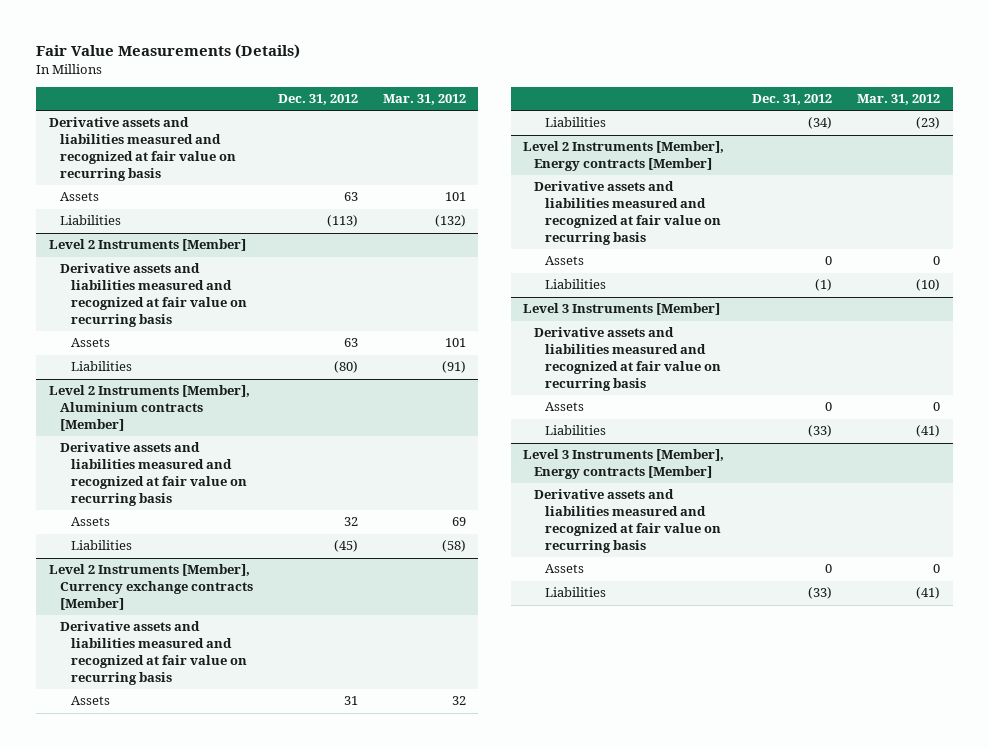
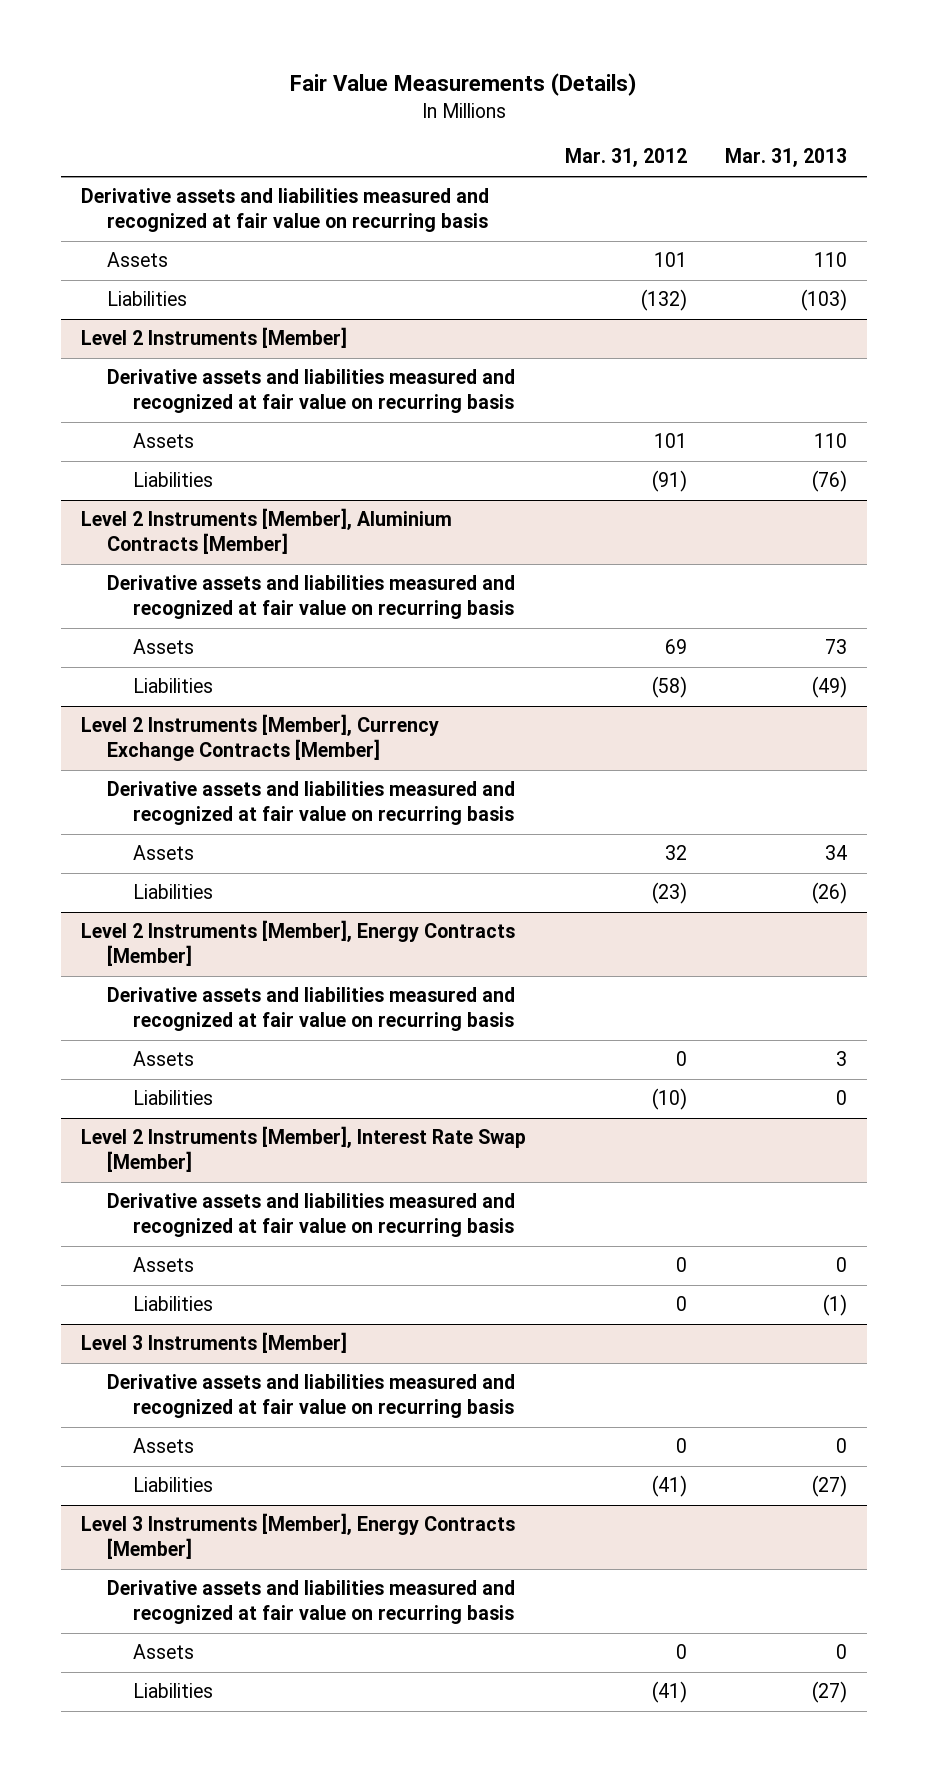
[277,94,358,106] Dec. 31, 2012 -> none
none -> [725,148,848,168] Mar. 31, 2013
[48,385,250,431] Level 2 Instruments [Member], Aluminium contracts [Member] -> [80,508,452,555] Level 2 Instruments [Member], Aluminium Contracts [Member]
[48,564,253,610] Level 2 Instruments [Member], Currency exchange contracts [Member] -> [80,714,439,762] Level 2 Instruments [Member], Currency Exchange Contracts [Member]
[523,141,725,172] Level 2 Instruments [Member], Energy contracts [Member] -> [80,920,515,967] Level 2 Instruments [Member], Energy Contracts [Member]
none -> [80,1126,526,1173] Level 2 Instruments [Member], Interest Rate Swap [Member]
none -> [107,1193,516,1238] Derivative assets and liabilities measured and recognized at fair value on recurring basis
none -> [133,1257,195,1273] Assets
none -> [133,1296,214,1312] Liabilities
[523,449,725,480] Level 3 Instruments [Member], Energy contracts [Member] -> [80,1513,515,1560] Level 3 Instruments [Member], Energy Contracts [Member]

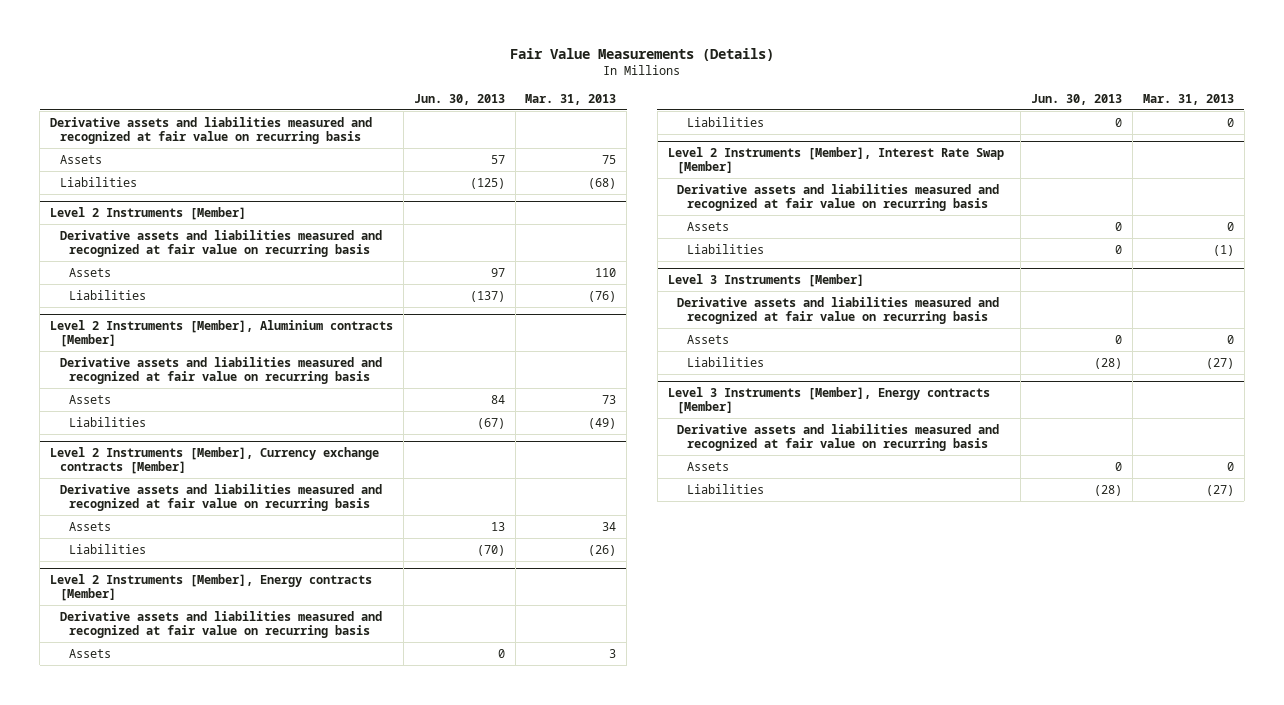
[564,148,687,168] Mar. 31, 2012 -> none
none -> [413,93,505,105] Jun. 30, 2013
[814,252,848,268] 110 -> [602,154,617,164] 75
[801,289,848,312] (103) -> [588,177,617,189] (68)
[80,508,452,555] Level 2 Instruments [Member], Aluminium Contracts [Member] -> [49,319,393,347] Level 2 Instruments [Member], Aluminium contracts [Member]
[80,714,439,762] Level 2 Instruments [Member], Currency Exchange Contracts [Member] -> [49,446,379,474] Level 2 Instruments [Member], Currency exchange contracts [Member]
[80,920,515,967] Level 2 Instruments [Member], Energy Contracts [Member] -> [49,573,372,601] Level 2 Instruments [Member], Energy contracts [Member]
[80,1513,515,1560] Level 3 Instruments [Member], Energy Contracts [Member] -> [667,386,990,414] Level 3 Instruments [Member], Energy contracts [Member]

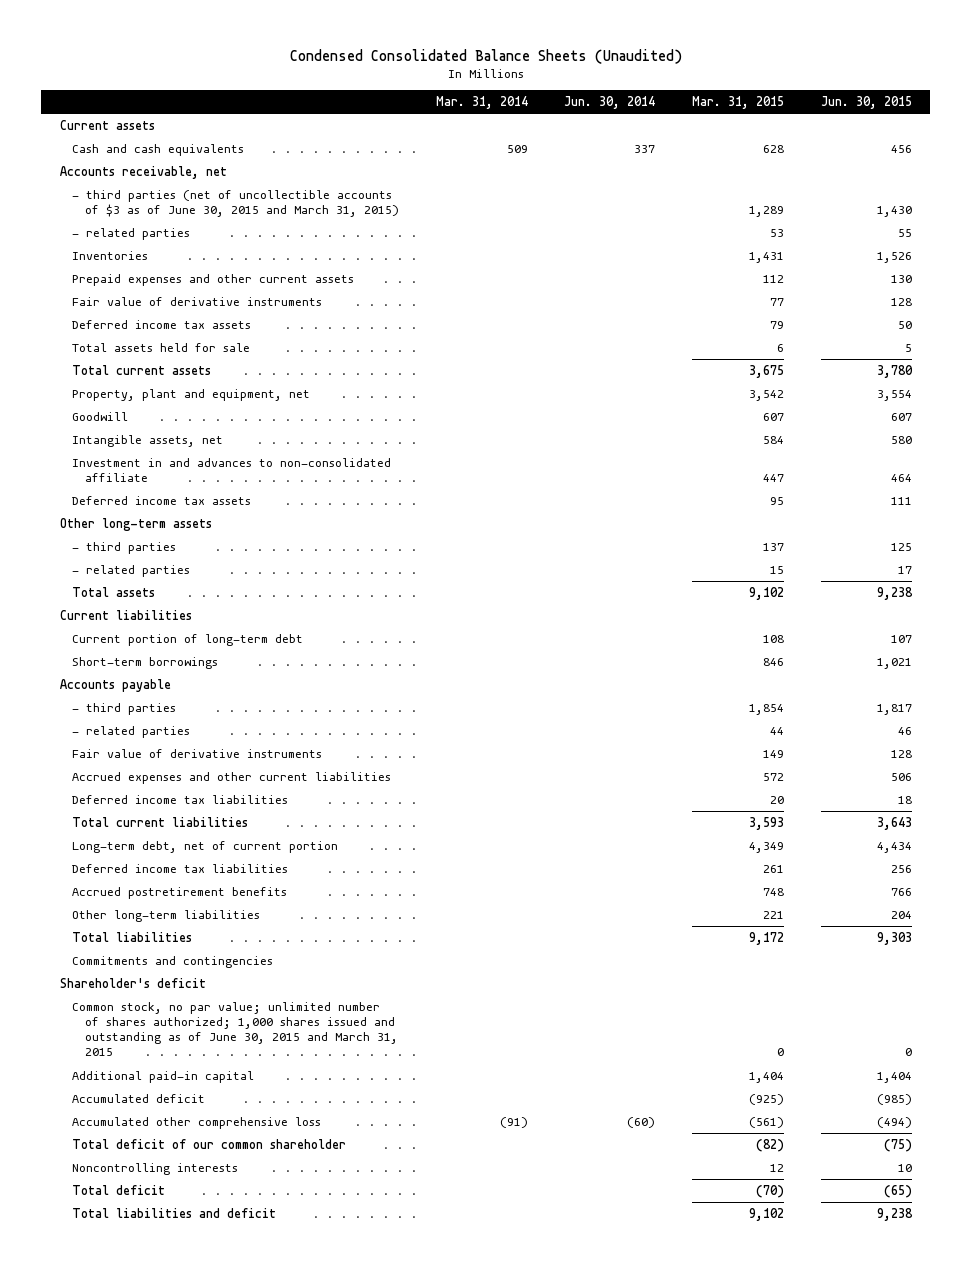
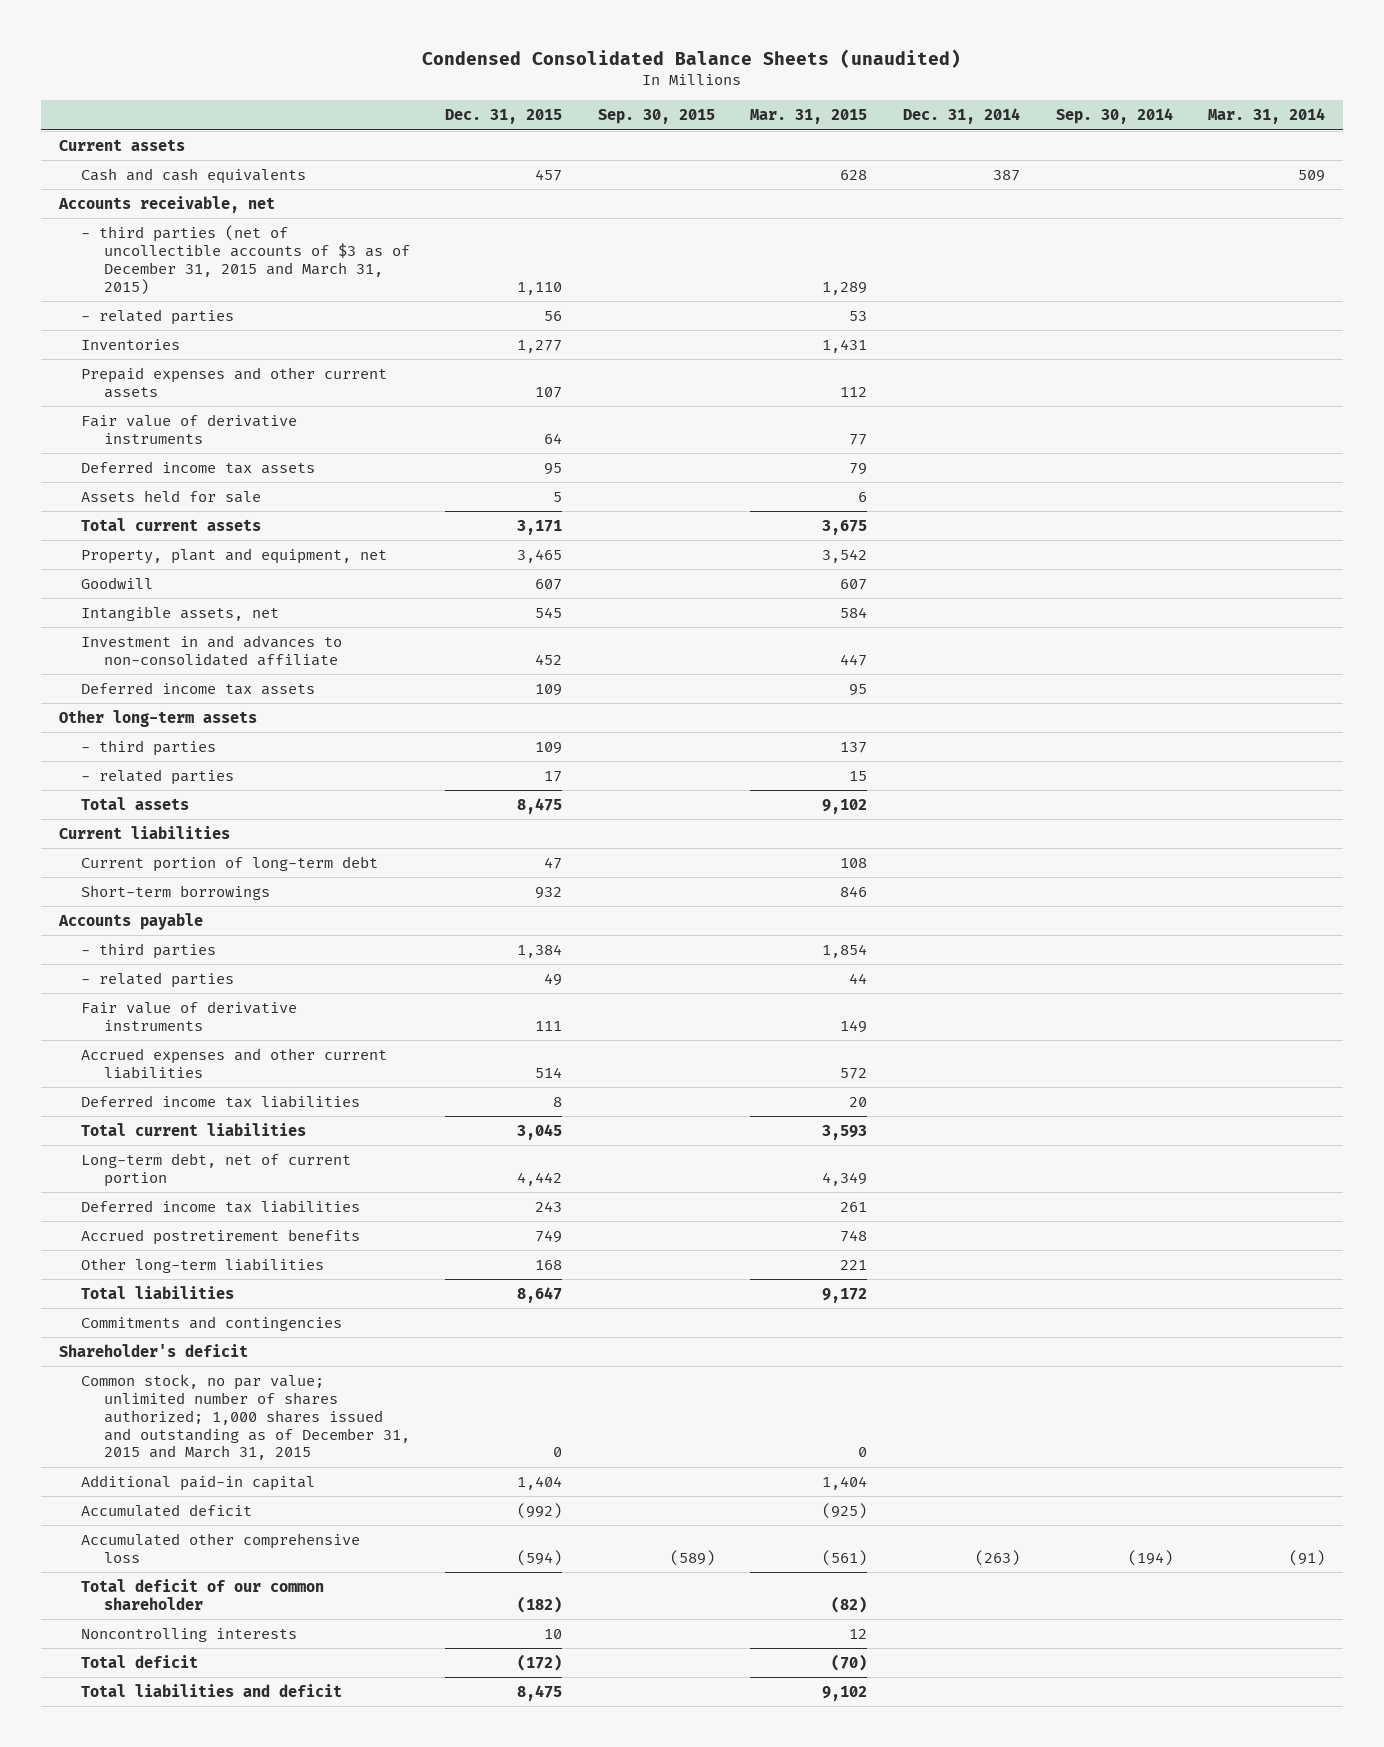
[289,48,682,64] Condensed Consolidated Balance Sheets (Unaudited) -> [422,48,962,68] Condensed Consolidated Balance Sheets (unaudited)
[564,96,656,110] Jun. 30, 2014 -> none
[820,96,912,110] Jun. 30, 2015 -> none
none -> [445,109,563,125] Dec. 31, 2015
none -> [597,109,715,125] Sep. 30, 2015
none -> [902,108,1020,125] Dec. 31, 2014
none -> [1055,108,1173,125] Sep. 30, 2014
[72,189,399,218] - third parties (net of uncollectible accounts of $3 as of June 30, 2015 and March 31, 2015) -> [81,225,410,295] - third parties (net of uncollectible accounts of $3 as of December 31, 2015 and March 31, 2015)
[72,342,251,352] Total assets held for sale -> [81,490,262,504] Assets held for sale
[72,1001,398,1057] Common stock, no par value; unlimited number of shares authorized; 1,000 shares issued and outstanding as of June 30, 2015 and March 31, 2015 -> [81,1374,410,1461] Common stock, no par value; unlimited number of shares authorized; 1,000 shares issued and outstanding as of December 31, 2015 and March 31, 2015

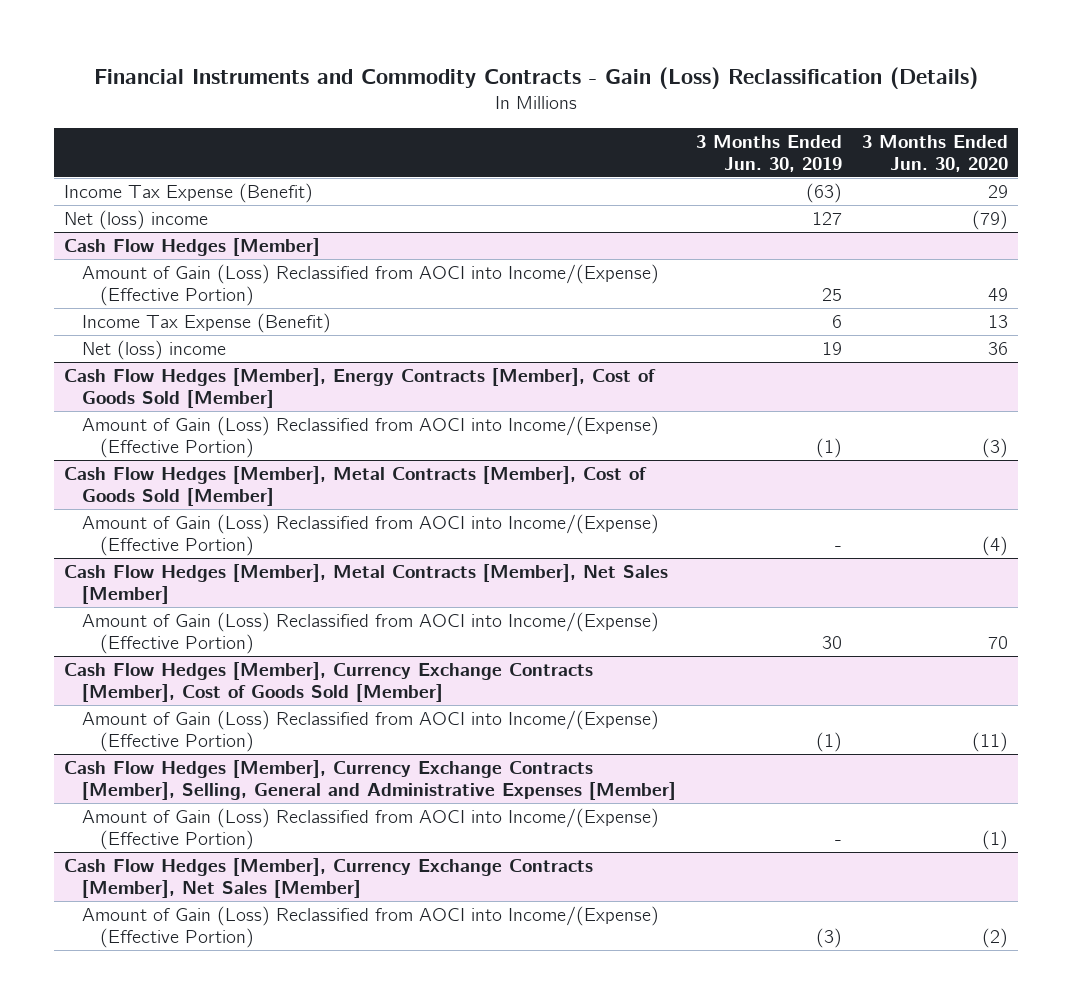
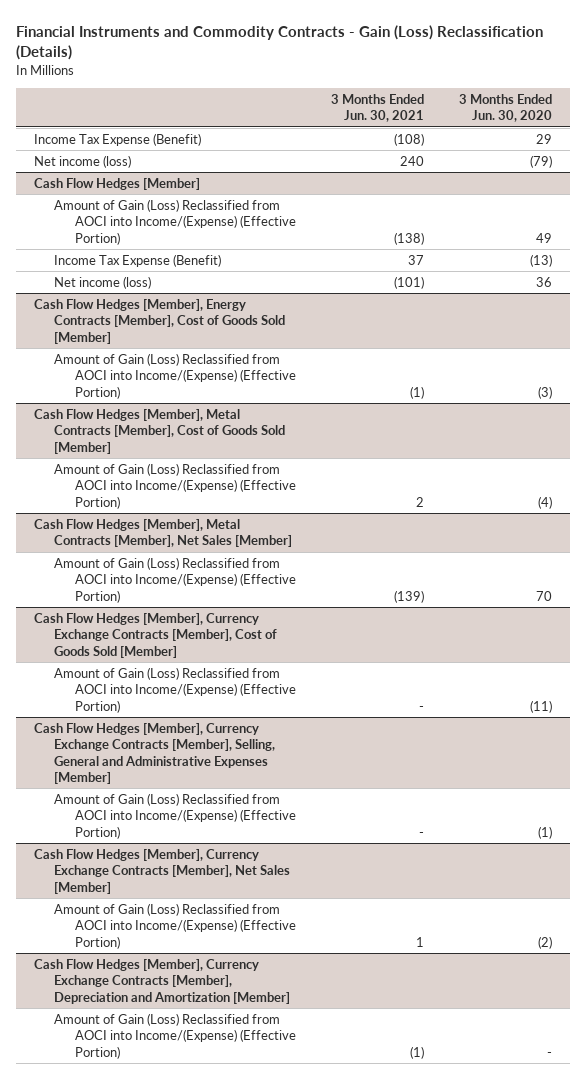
[696,135,843,173] 3 Months Ended Jun. 30, 2019 -> none
none -> [331,94,425,123] 3 Months Ended Jun. 30, 2021
[64,209,209,230] Net (loss) income -> [33,154,131,168] Net income (loss)
[988,314,1009,328] 13 -> [530,253,553,267] (13)
[82,339,227,360] Net (loss) income -> [54,275,152,289] Net income (loss)
none -> [33,958,291,1004] Cash Flow Hedges [Member], Currency Exchange Contracts [Member], Depreciation and Amortization [Member]
none -> [54,1012,297,1059] Amount of Gain (Loss) Reclassified from AOCI into Income/(Expense) (Effective Portion)

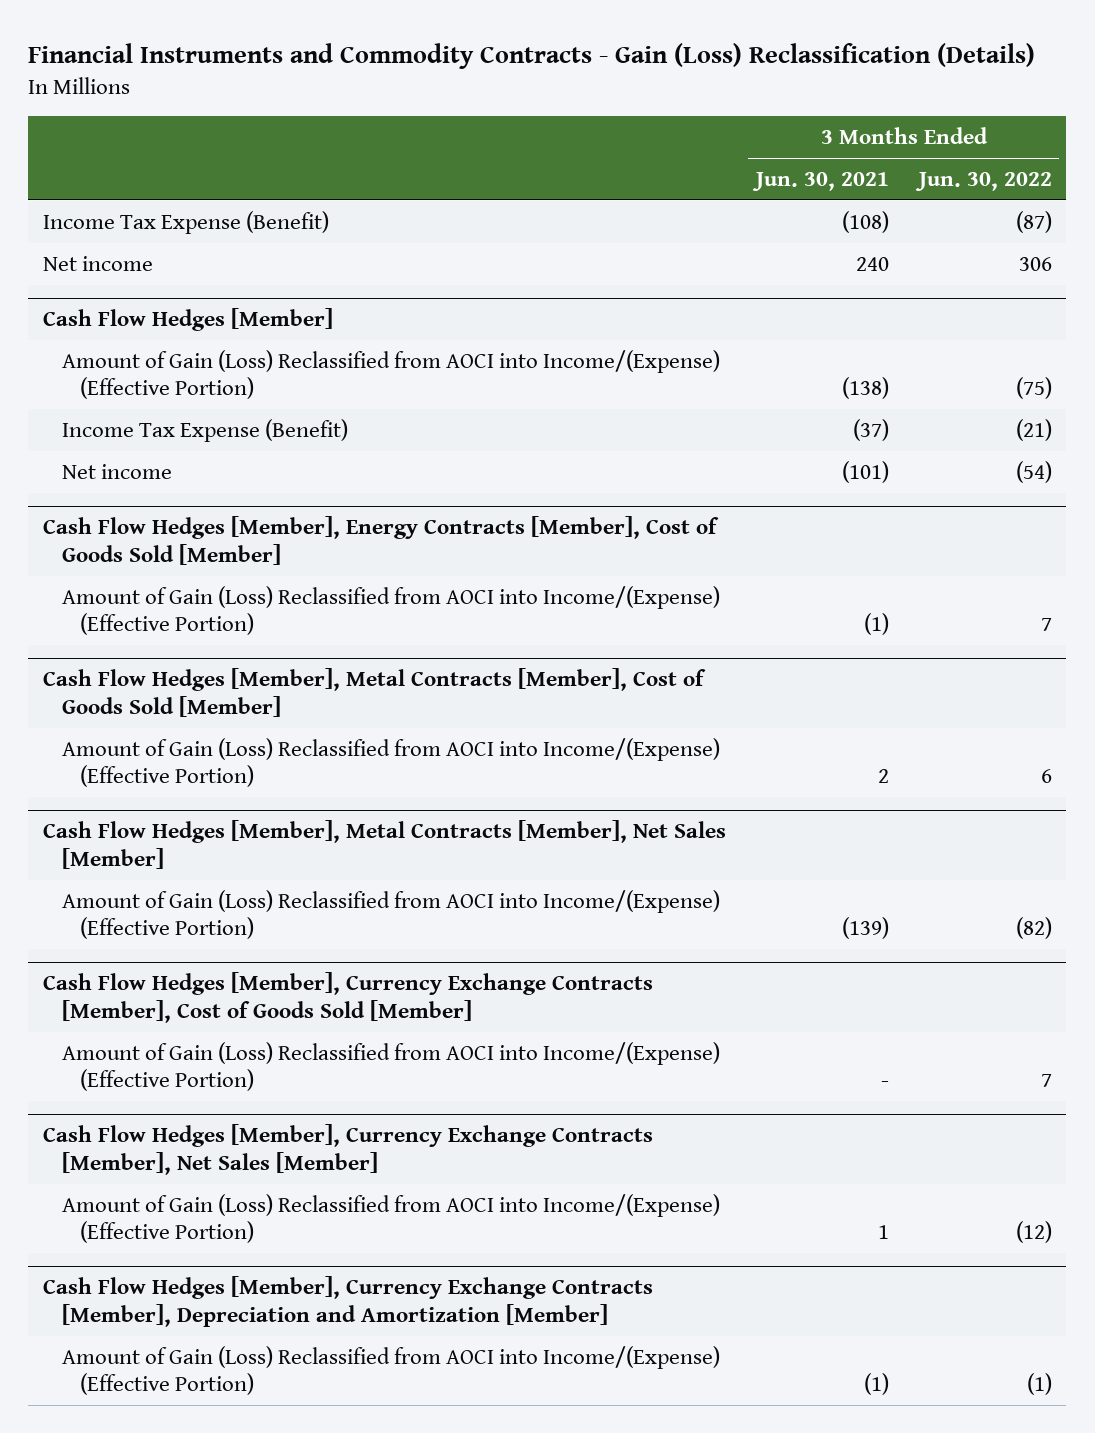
[459,94,553,123] 3 Months Ended Jun. 30, 2020 -> none
none -> [914,171,1052,191] Jun. 30, 2022
[33,154,131,168] Net income (loss) -> [43,255,154,271] Net income
[408,254,425,265] 37 -> [852,418,889,441] (37)
[54,275,152,289] Net income (loss) -> [61,463,172,479] Net income
[33,722,276,784] Cash Flow Hedges [Member], Currency Exchange Contracts [Member], Selling, General and Administrative Expenses [Member] -> none
[54,792,297,839] Amount of Gain (Loss) Reclassified from AOCI into Income/(Expense) (Effective Portion) -> none

